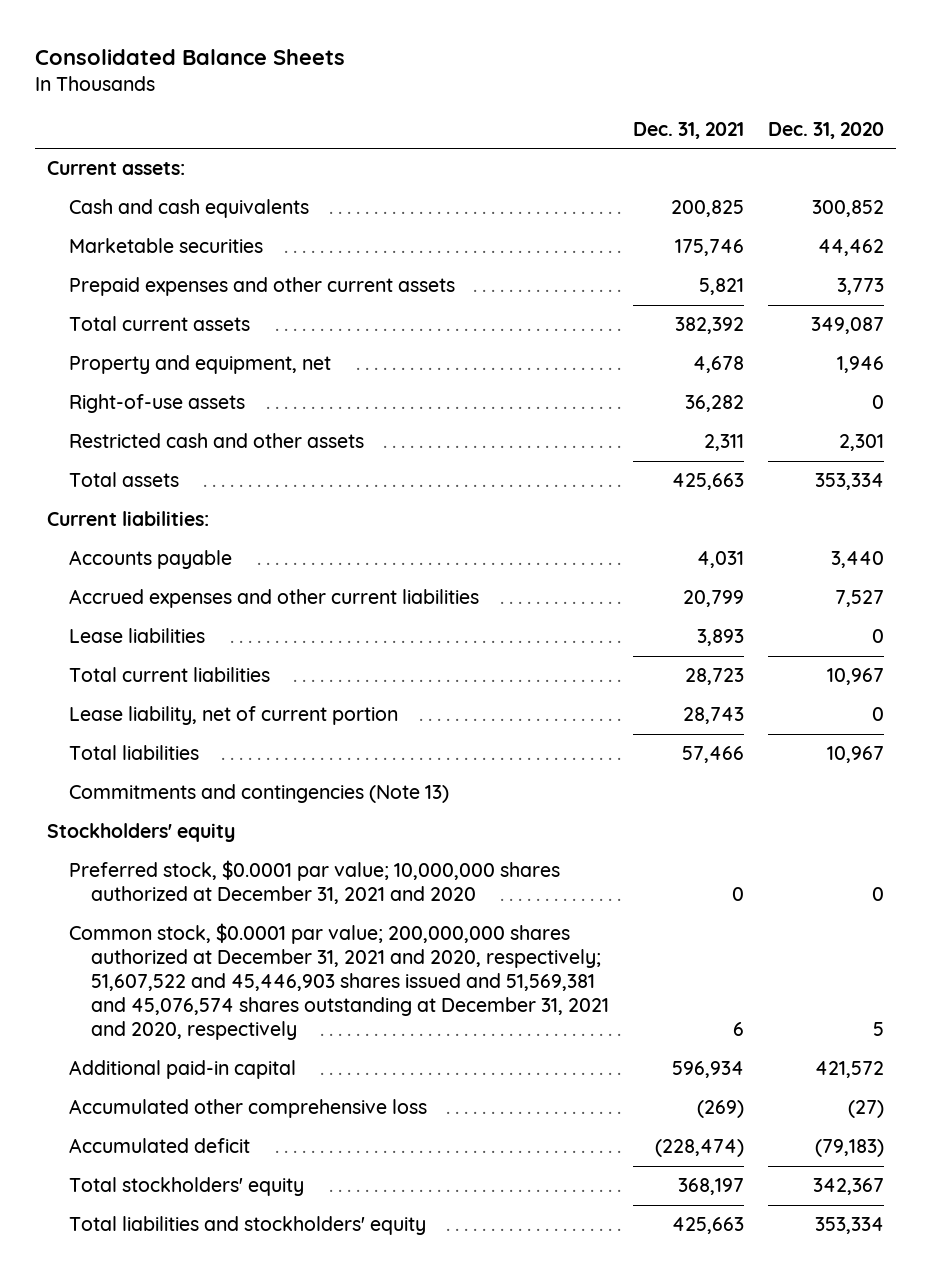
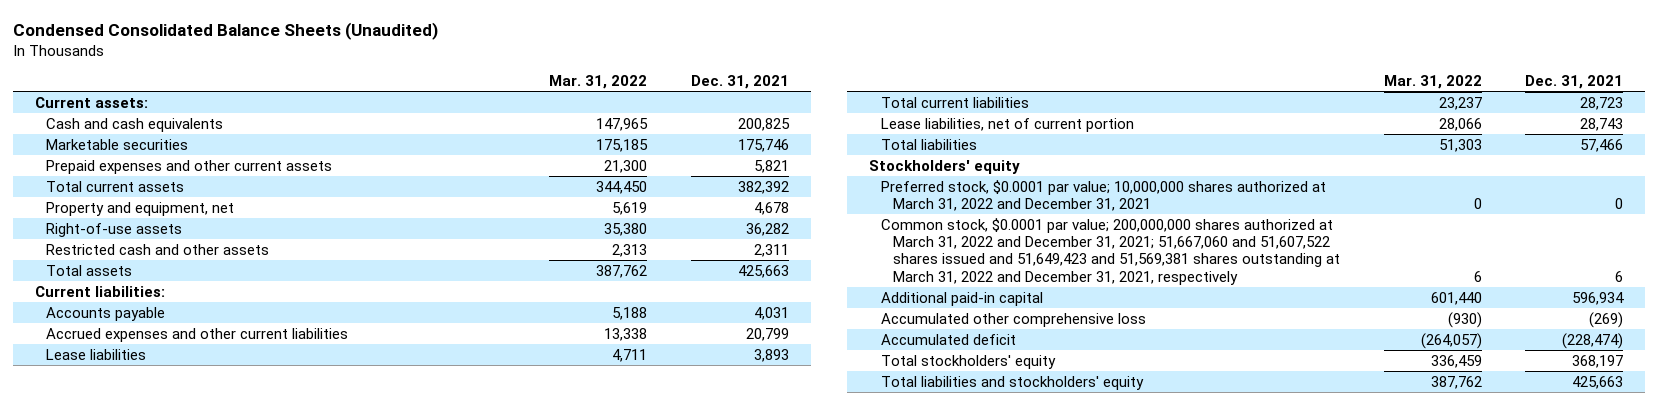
[34,48,345,65] Consolidated Balance Sheets -> [12,21,438,40] Condensed Consolidated Balance Sheets (Unaudited)
[768,121,885,139] Dec. 31, 2020 -> none
none -> [548,75,647,90] Mar. 31, 2022
[68,706,398,726] Lease liability, net of current portion -> [881,117,1135,132] Lease liabilities, net of current portion
[68,784,449,804] Commitments and contingencies (Note 13) -> none
[68,860,560,905] Preferred stock, $0.0001 par value; 10,000,000 shares authorized at December 31, 2021 and 2020 -> [881,179,1327,212] Preferred stock, $0.0001 par value; 10,000,000 shares authorized at March 31, 2022 and December 31, 2021
[68,923,609,1041] Common stock, $0.0001 par value; 200,000,000 shares authorized at December 31, 2021 and 2020, respectively; 51,607,522 and 45,446,903 shares issued and 51,569,381 and 45,076,574 shares outstanding at December 31, 2021 and 2020, respectively -> [881,217,1340,285] Common stock, $0.0001 par value; 200,000,000 shares authorized at March 31, 2022 and December 31, 2021; 51,667,060 and 51,607,522 shares issued and 51,649,423 and 51,569,381 shares outstanding at March 31, 2022 and December 31, 2021, respectively

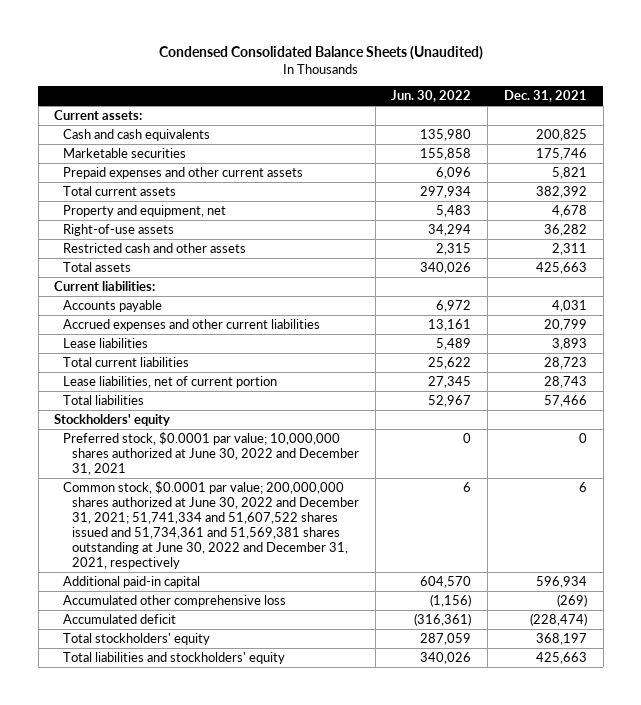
[548,75,647,90] Mar. 31, 2022 -> none
none -> [391,90,472,103] Jun. 30, 2022
[881,179,1327,212] Preferred stock, $0.0001 par value; 10,000,000 shares authorized at March 31, 2022 and December 31, 2021 -> [63,431,359,475] Preferred stock, $0.0001 par value; 10,000,000 shares authorized at June 30, 2022 and December 31, 2021
[881,217,1340,285] Common stock, $0.0001 par value; 200,000,000 shares authorized at March 31, 2022 and December 31, 2021; 51,667,060 and 51,607,522 shares issued and 51,649,423 and 51,569,381 shares outstanding at March 31, 2022 and December 31, 2021, respectively -> [63,480,359,569] Common stock, $0.0001 par value; 200,000,000 shares authorized at June 30, 2022 and December 31, 2021; 51,741,334 and 51,607,522 shares issued and 51,734,361 and 51,569,381 shares outstanding at June 30, 2022 and December 31, 2021, respectively

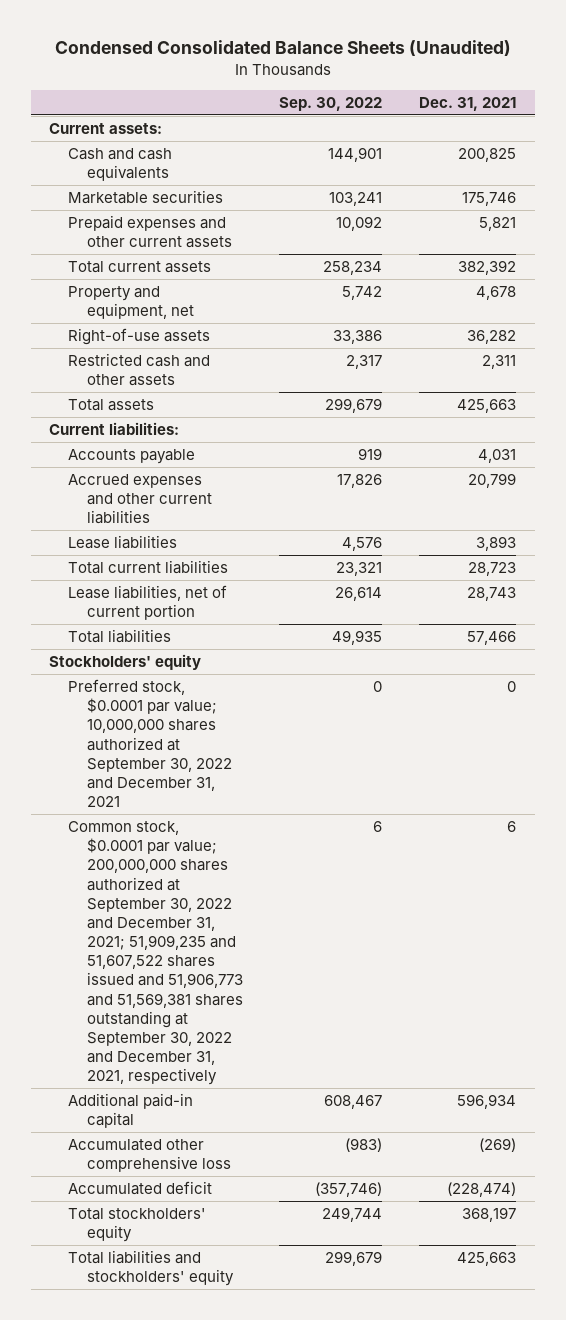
[391,90,472,103] Jun. 30, 2022 -> none
none -> [279,96,383,111] Sep. 30, 2022
[63,431,359,475] Preferred stock, $0.0001 par value; 10,000,000 shares authorized at June 30, 2022 and December 31, 2021 -> [68,679,232,808] Preferred stock, $0.0001 par value; 10,000,000 shares authorized at September 30, 2022 and December 31, 2021
[63,480,359,569] Common stock, $0.0001 par value; 200,000,000 shares authorized at June 30, 2022 and December 31, 2021; 51,741,334 and 51,607,522 shares issued and 51,734,361 and 51,569,381 shares outstanding at June 30, 2022 and December 31, 2021, respectively -> [68,821,243,1086] Common stock, $0.0001 par value; 200,000,000 shares authorized at September 30, 2022 and December 31, 2021; 51,909,235 and 51,607,522 shares issued and 51,906,773 and 51,569,381 shares outstanding at September 30, 2022 and December 31, 2021, respectively

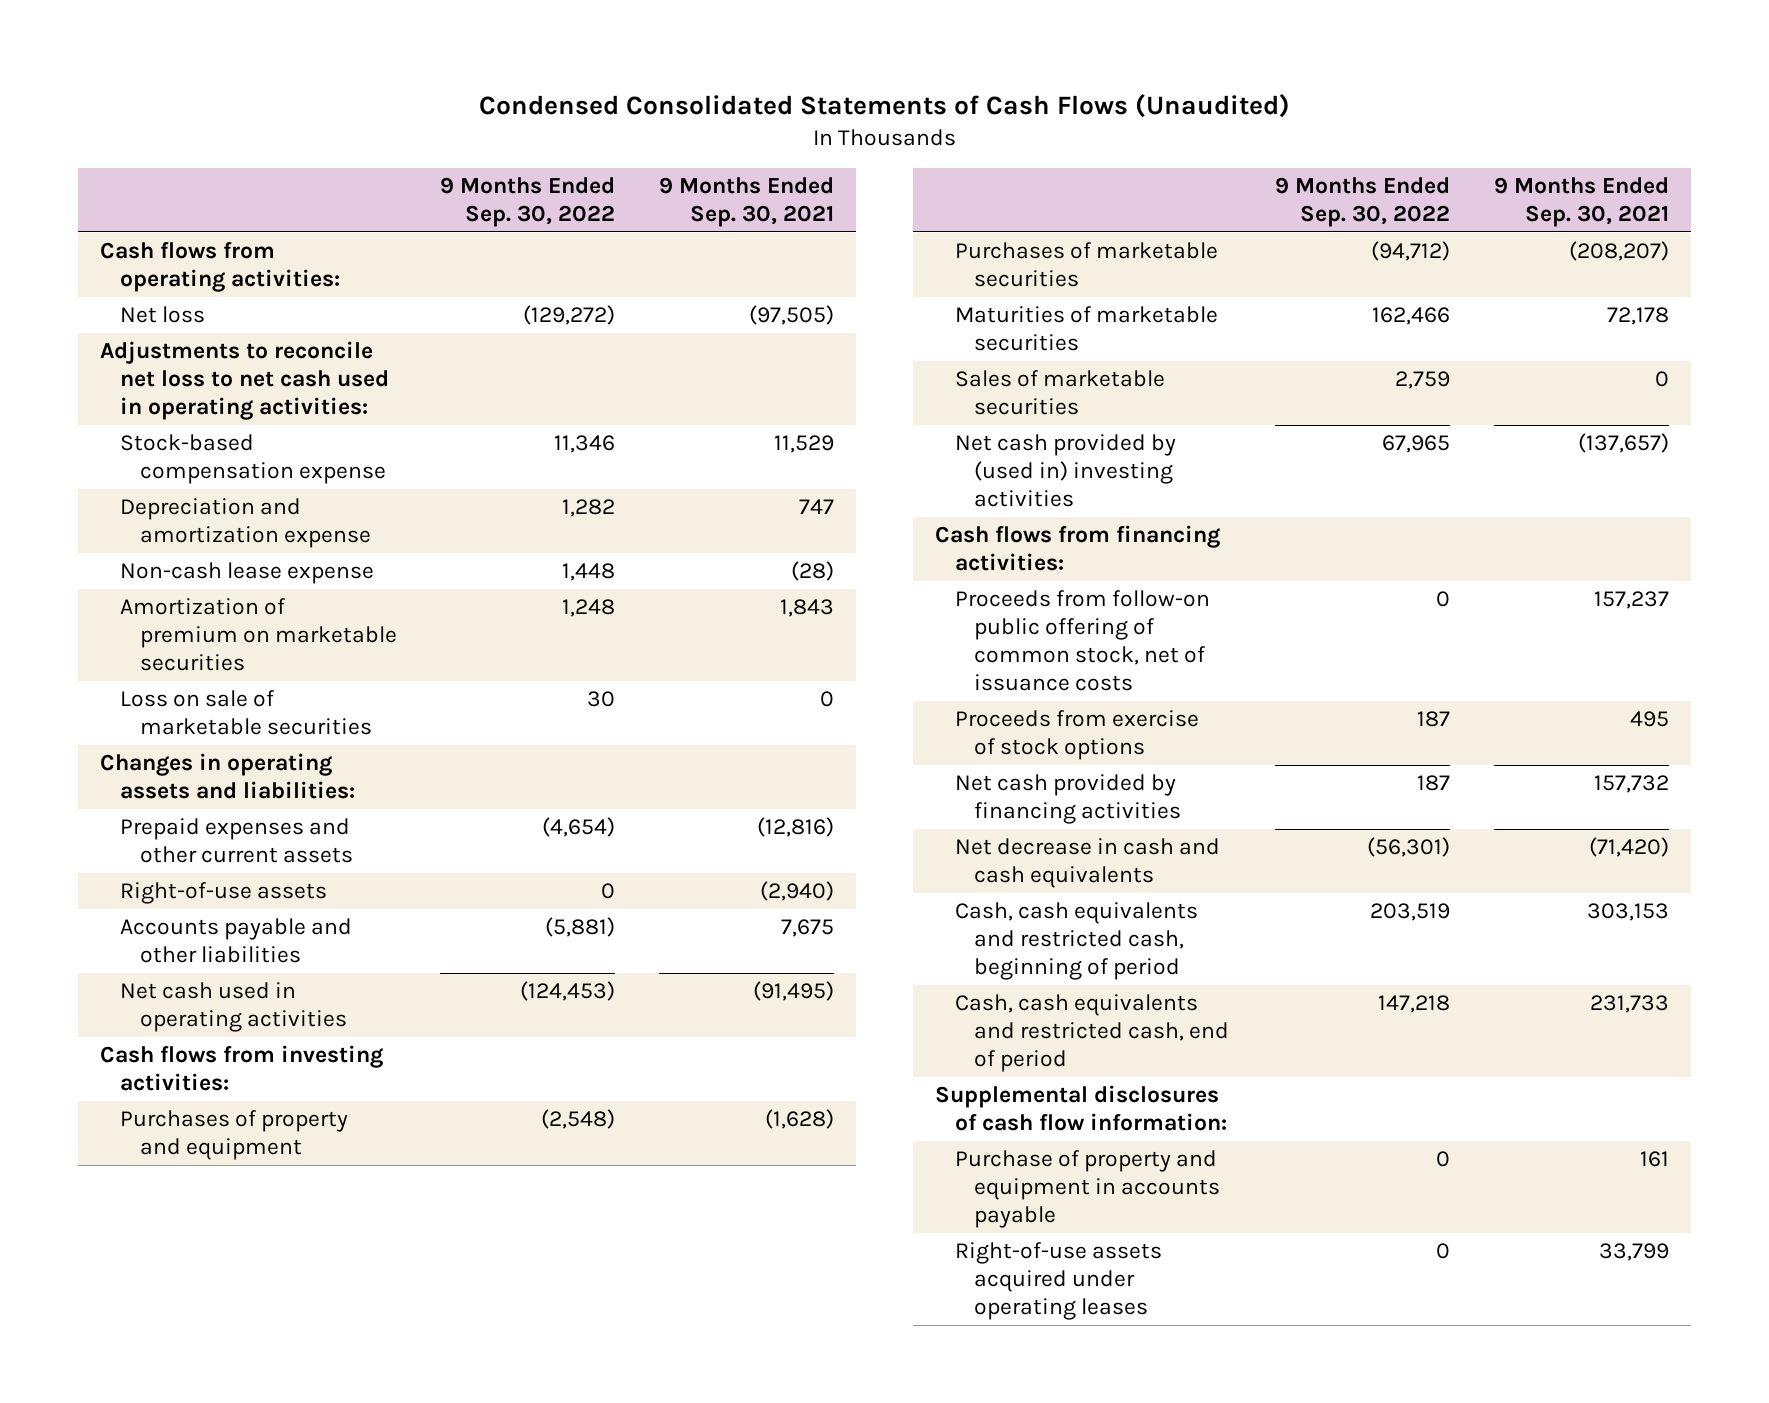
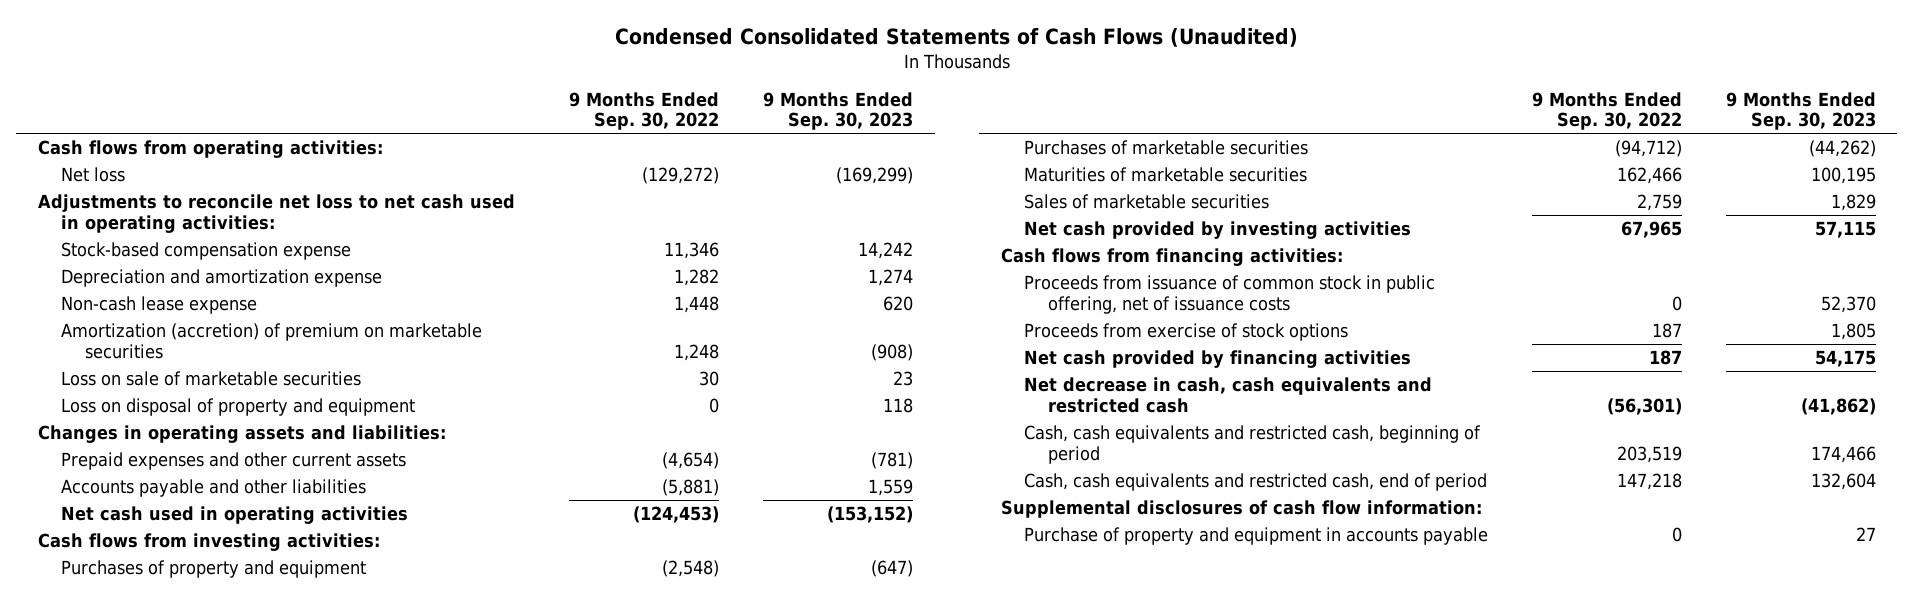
[659,177,835,228] 9 Months Ended Sep. 30, 2021 -> none
none -> [762,91,913,131] 9 Months Ended Sep. 30, 2023
[119,598,397,672] Amortization of premium on marketable securities -> [61,323,483,359] Amortization (accretion) of premium on marketable securities
none -> [61,398,416,417] Loss on disposal of property and equipment
[119,882,327,905] Right-of-use assets -> none
[954,434,1176,508] Net cash provided by (used in) investing activities -> [1024,221,1412,240] Net cash provided by investing activities
[954,590,1210,692] Proceeds from follow-on public offering of common stock, net of issuance costs -> [1024,275,1436,314] Proceeds from issuance of common stock in public offering, net of issuance costs
[954,838,1220,889] Net decrease in cash and cash equivalents -> [1024,377,1433,413] Net decrease in cash, cash equivalents and restricted cash
[954,1242,1162,1321] Right-of-use assets acquired under operating leases -> none

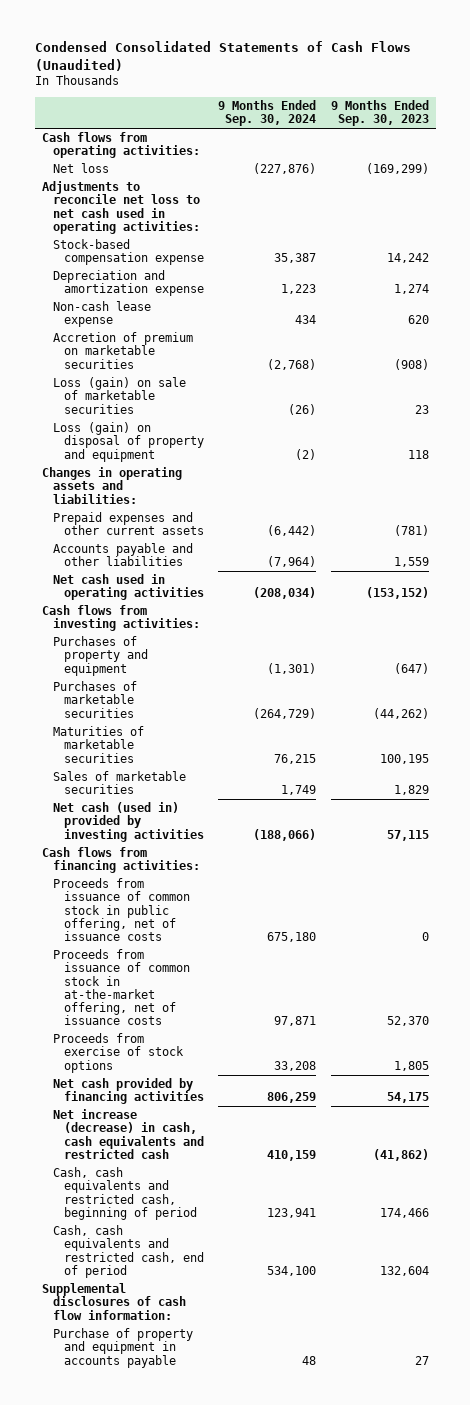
[569,91,720,131] 9 Months Ended Sep. 30, 2022 -> none
none -> [218,99,317,127] 9 Months Ended Sep. 30, 2024
[61,323,483,359] Amortization (accretion) of premium on marketable securities -> [53,332,194,369] Accretion of premium on marketable securities
[61,371,362,387] Loss on sale of marketable securities -> [53,377,187,414] Loss (gain) on sale of marketable securities
[61,398,416,417] Loss on disposal of property and equipment -> [53,422,205,462] Loss (gain) on disposal of property and equipment
[1024,221,1412,240] Net cash provided by investing activities -> [53,802,205,842] Net cash (used in) provided by investing activities
[1820,295,1876,313] 52,370 -> [421,931,429,941] 0
none -> [53,949,191,1026] Proceeds from issuance of common stock in at-the-market offering, net of issuance costs
[1024,377,1433,413] Net decrease in cash, cash equivalents and restricted cash -> [53,1109,205,1159] Net increase (decrease) in cash, cash equivalents and restricted cash

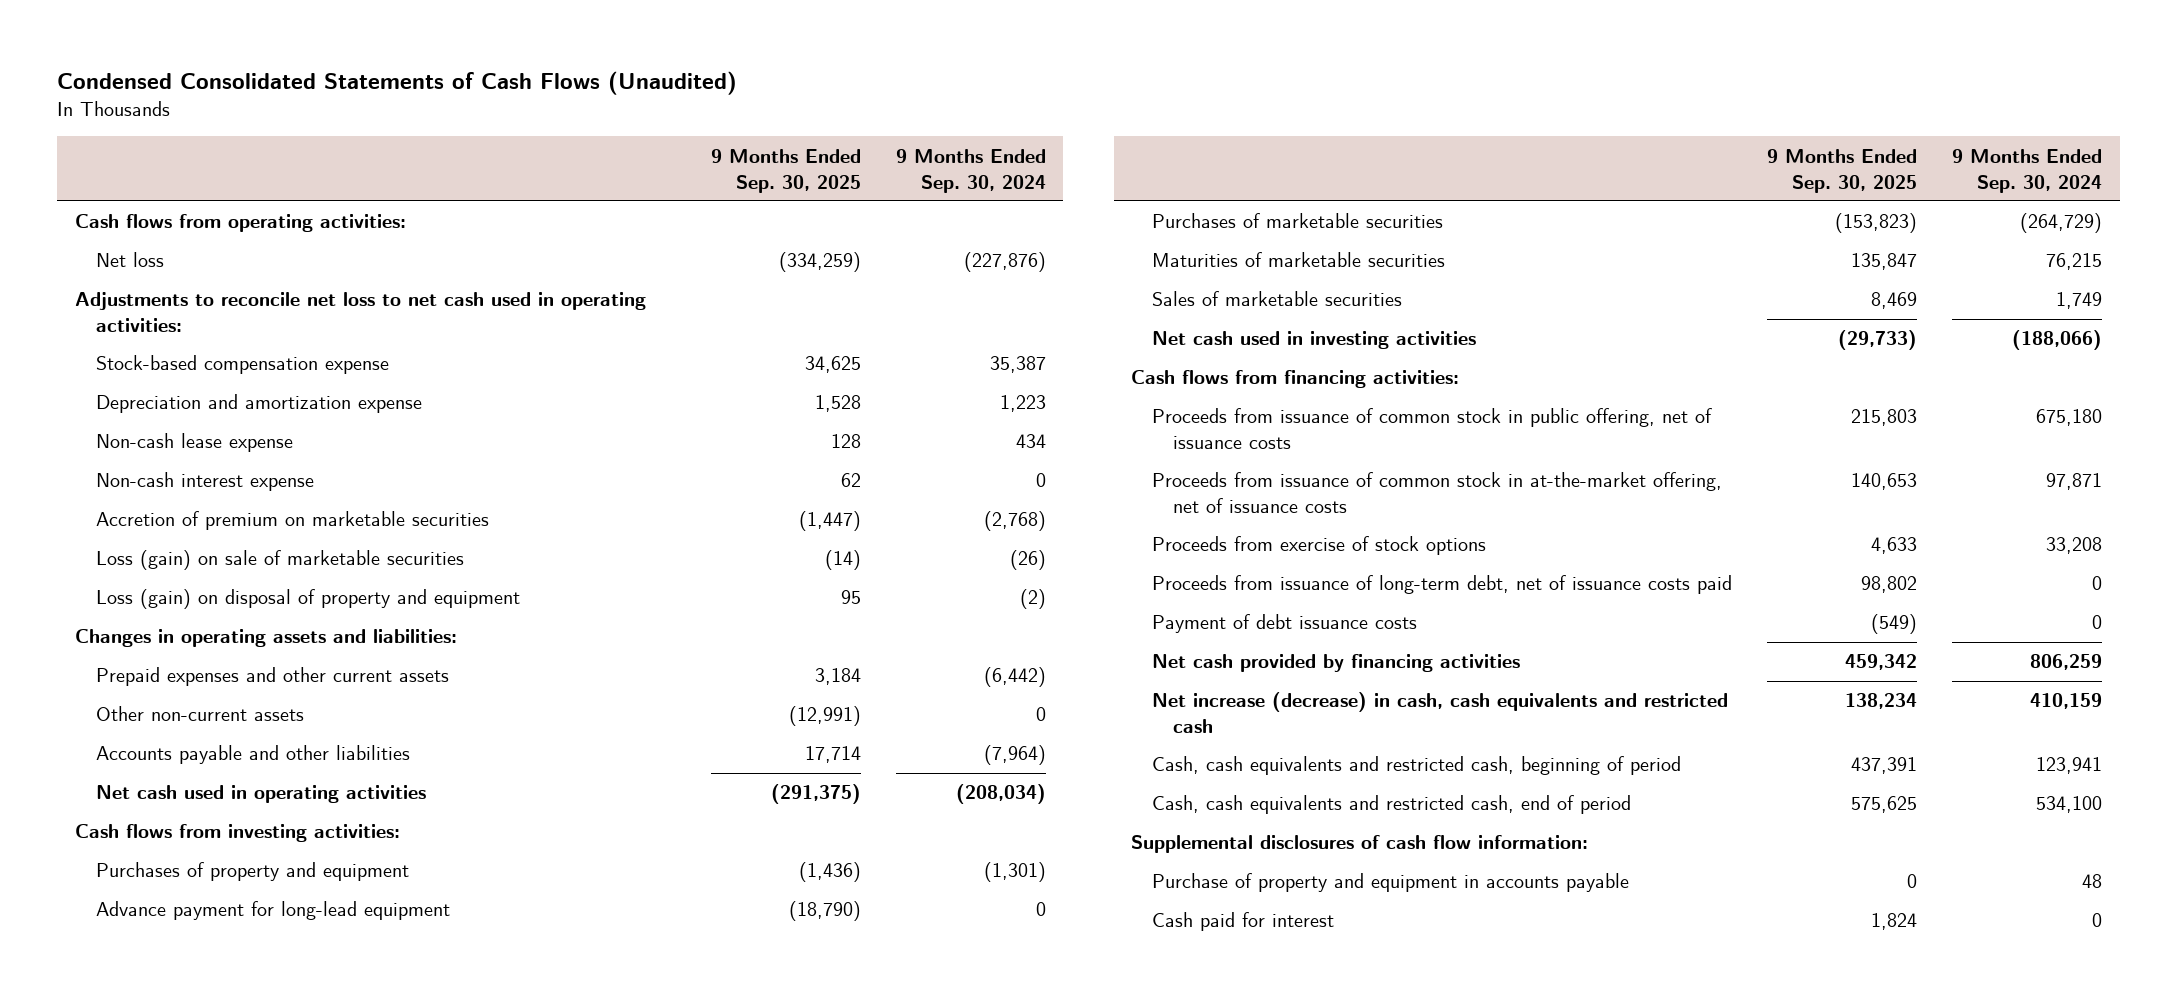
[330,99,429,127] 9 Months Ended Sep. 30, 2023 -> none
none -> [710,148,861,193] 9 Months Ended Sep. 30, 2025
none -> [95,472,314,492] Non-cash interest expense
none -> [95,706,304,722] Other non-current assets
none -> [95,901,450,921] Advance payment for long-lead equipment
[53,802,205,842] Net cash (used in) provided by investing activities -> [1152,331,1477,350] Net cash used in investing activities
none -> [1152,575,1733,595] Proceeds from issuance of long-term debt, net of issuance costs paid
none -> [1152,614,1418,634] Payment of debt issuance costs
none -> [1152,912,1335,932] Cash paid for interest

